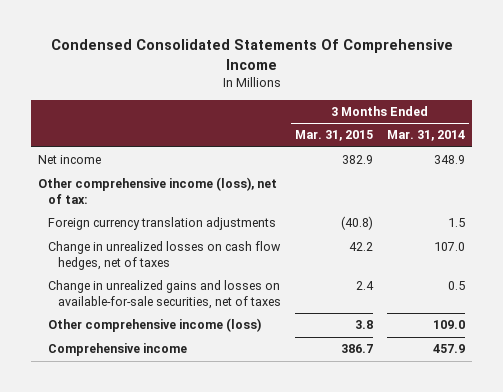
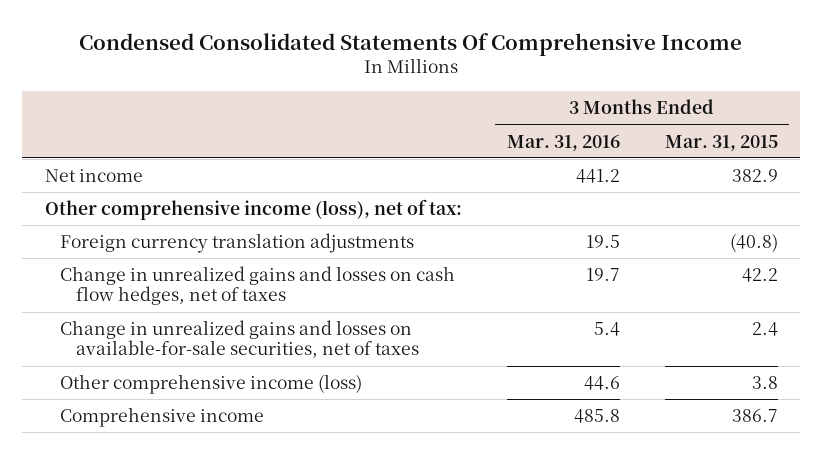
[387,130,466,142] Mar. 31, 2014 -> none
none -> [506,134,620,151] Mar. 31, 2016
[47,241,281,271] Change in unrealized losses on cash flow hedges, net of taxes -> [60,266,456,306] Change in unrealized gains and losses on cash flow hedges, net of taxes

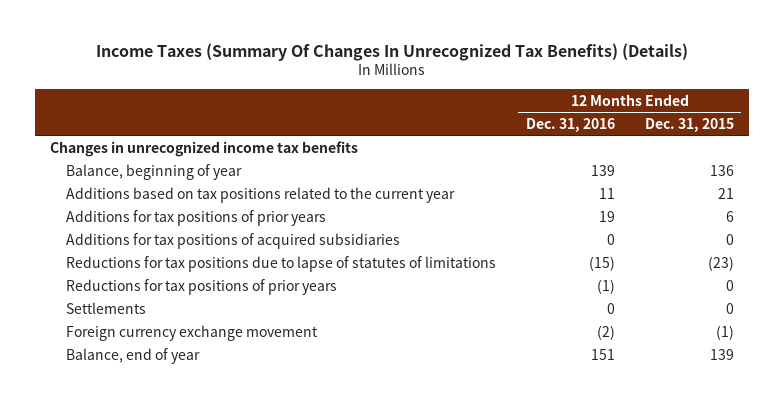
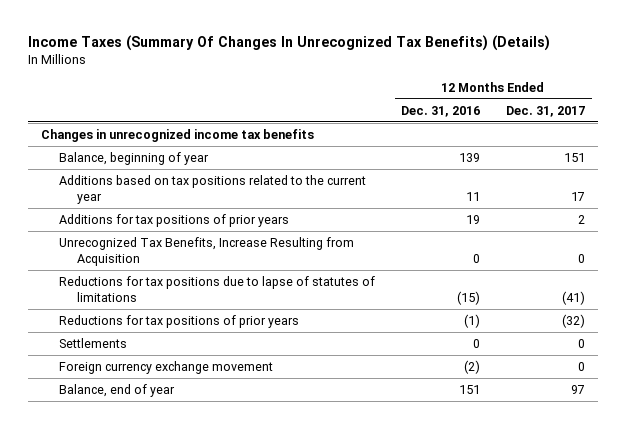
[644,117,734,132] Dec. 31, 2015 -> none
none -> [506,105,586,117] Dec. 31, 2017
[66,232,401,249] Additions for tax positions of acquired subsidiaries -> none
none -> [58,236,354,266] Unrecognized Tax Benefits, Increase Resulting from Acquisition

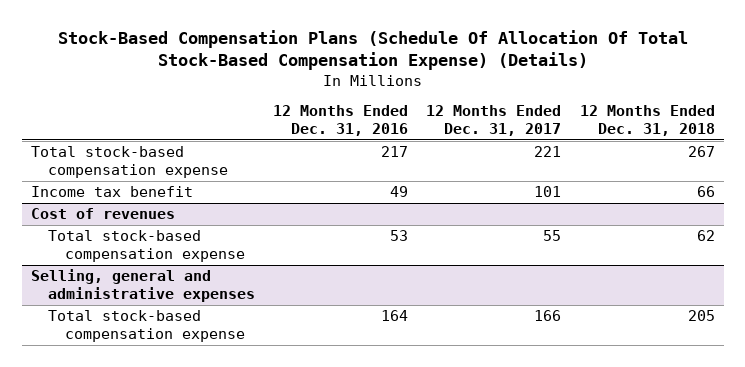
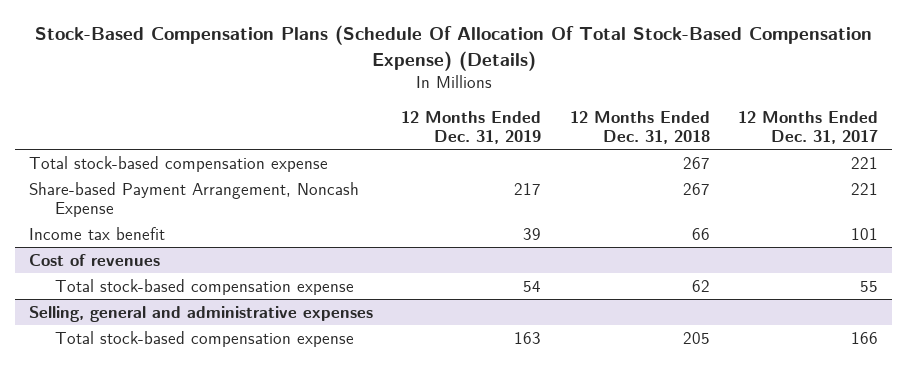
[272,105,408,136] 12 Months Ended Dec. 31, 2016 -> none
none -> [401,110,542,144] 12 Months Ended Dec. 31, 2019
none -> [29,181,360,217] Share-based Payment Arrangement, Noncash Expense

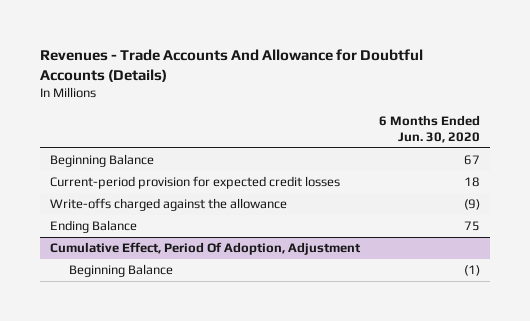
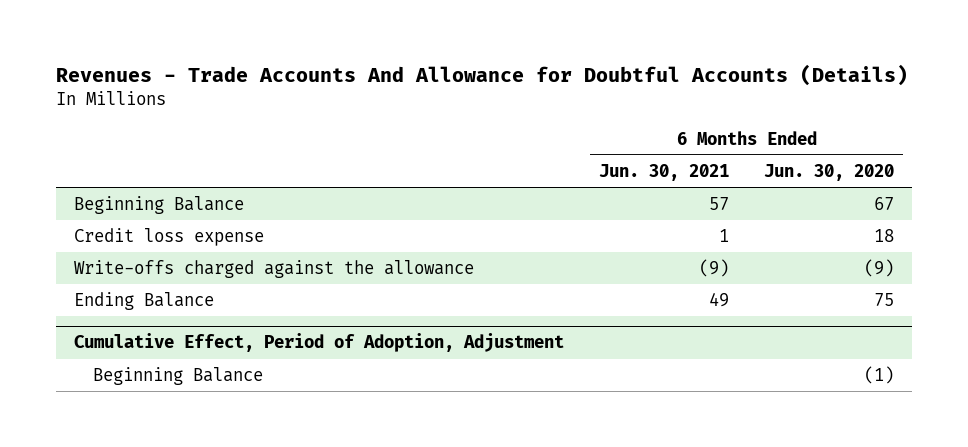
none -> [598,164,729,182] Jun. 30, 2021
[49,176,340,190] Current-period provision for expected credit losses -> [73,228,264,247] Credit loss expense
[49,242,361,256] Cumulative Effect, Period Of Adoption, Adjustment -> [73,333,564,353] Cumulative Effect, Period of Adoption, Adjustment

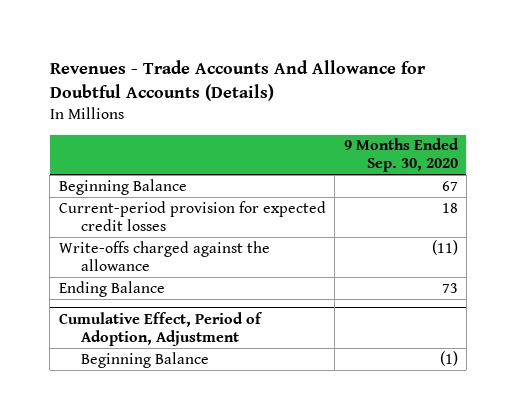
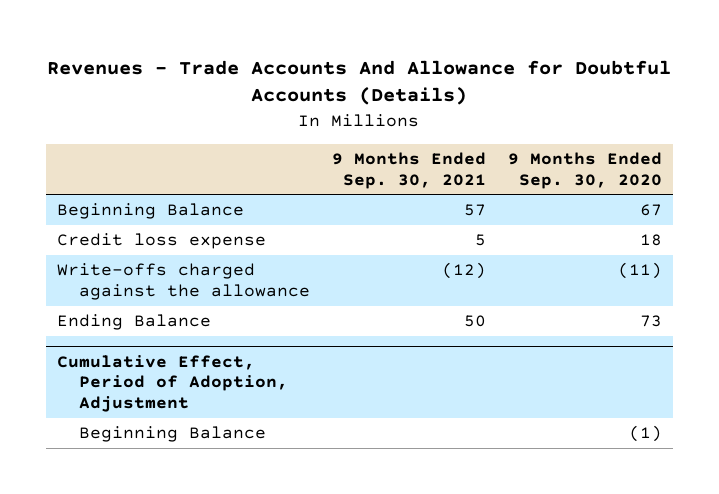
none -> [331,151,486,189] 9 Months Ended Sep. 30, 2021
[58,200,326,231] Current-period provision for expected credit losses -> [56,233,266,250] Credit loss expense

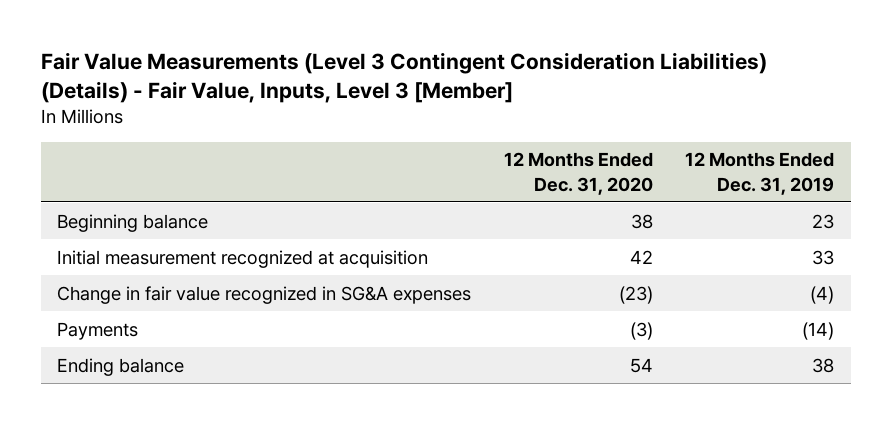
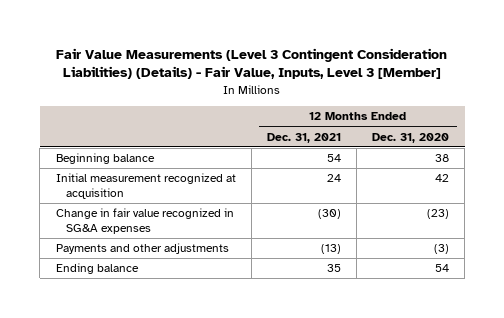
[685,152,835,195] 12 Months Ended Dec. 31, 2019 -> none
none -> [266,132,341,143] Dec. 31, 2021
[56,321,138,340] Payments -> [55,243,229,255] Payments and other adjustments

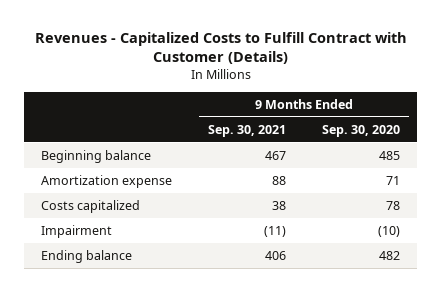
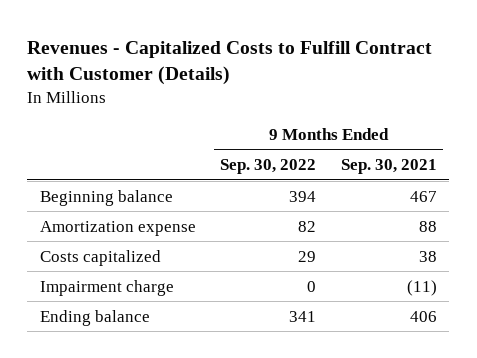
[321,124,400,137] Sep. 30, 2020 -> none
none -> [220,159,317,175] Sep. 30, 2022
[41,225,113,239] Impairment -> [39,279,174,296] Impairment charge

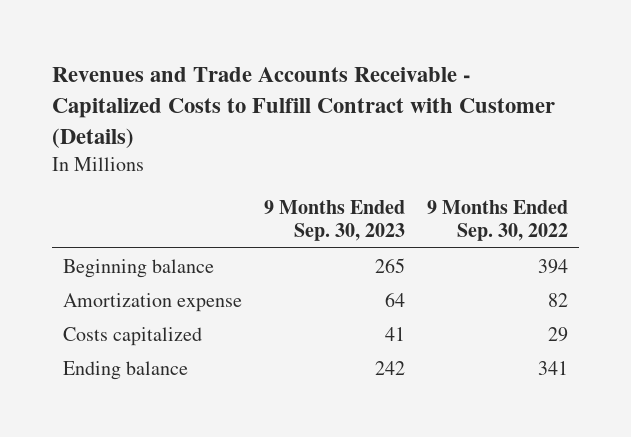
[27,40,433,85] Revenues - Capitalized Costs to Fulfill Contract with Customer (Details) -> [51,67,555,148] Revenues and Trade Accounts Receivable - Capitalized Costs to Fulfill Contract with Customer (Details)
[341,159,438,175] Sep. 30, 2021 -> none
none -> [263,200,405,241] 9 Months Ended Sep. 30, 2023
[39,279,174,296] Impairment charge -> none

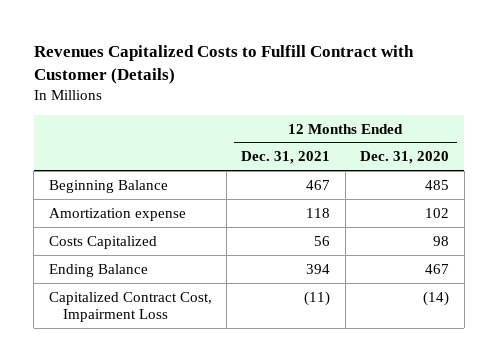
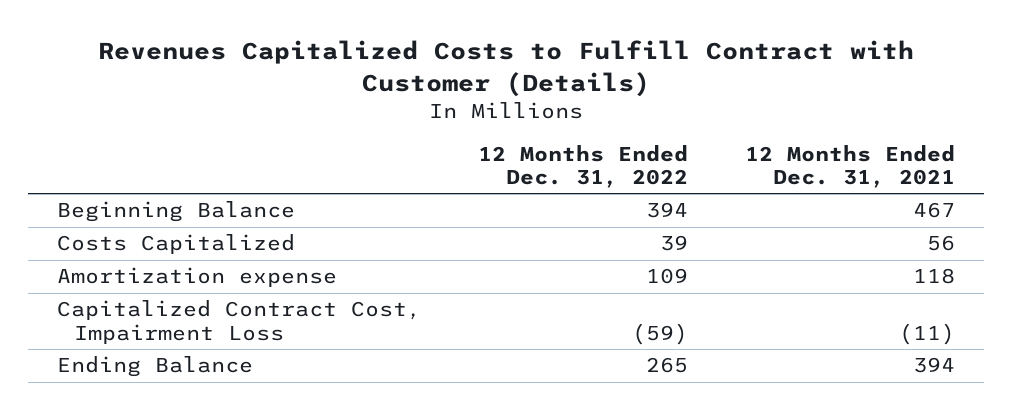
[360,151,450,165] Dec. 31, 2020 -> none
none -> [478,144,689,189] 12 Months Ended Dec. 31, 2022
[48,207,186,221] Amortization expense -> [56,267,337,288] Amortization expense
[48,263,148,277] Ending Balance -> [56,356,253,378] Ending Balance

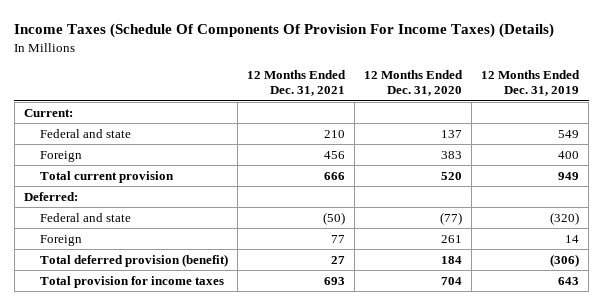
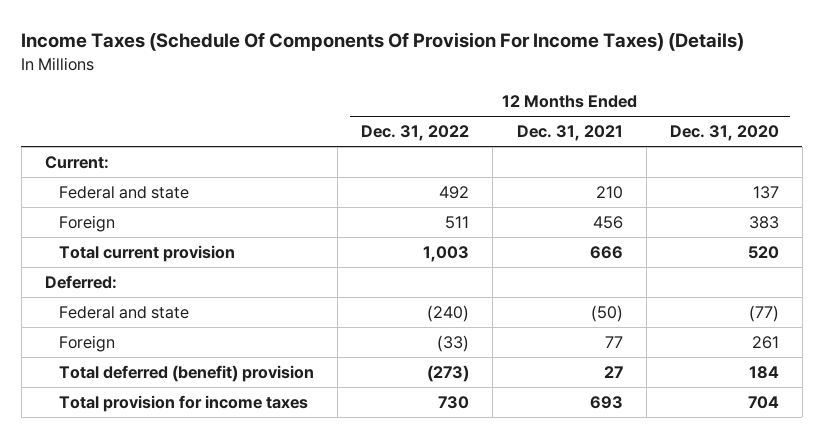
[481,70,581,97] 12 Months Ended Dec. 31, 2019 -> none
none -> [361,125,470,142] Dec. 31, 2022
[39,253,228,267] Total deferred provision (benefit) -> [59,364,315,382] Total deferred (benefit) provision

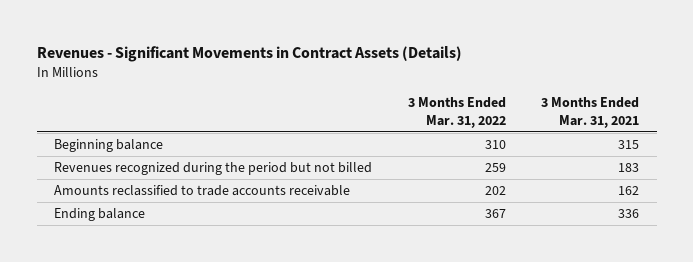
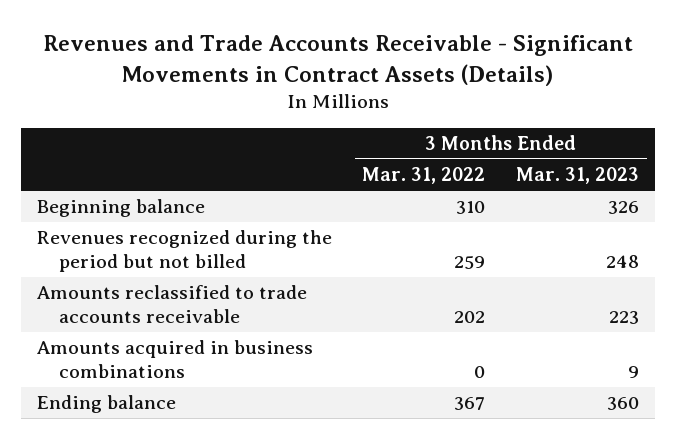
[36,46,462,63] Revenues - Significant Movements in Contract Assets (Details) -> [42,35,633,86] Revenues and Trade Accounts Receivable - Significant Movements in Contract Assets (Details)
[540,97,639,128] 3 Months Ended Mar. 31, 2021 -> none
none -> [516,167,640,185] Mar. 31, 2023
none -> [36,340,313,378] Amounts acquired in business combinations

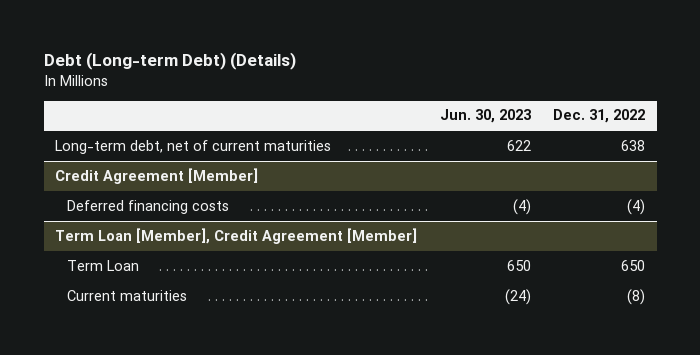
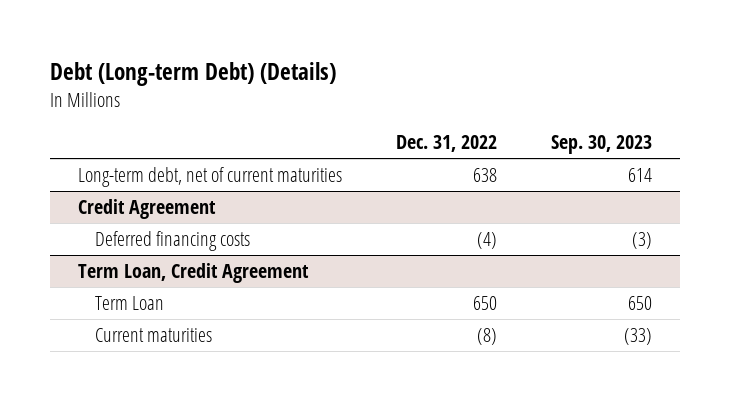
[439,109,531,124] Jun. 30, 2023 -> none
none -> [551,134,653,154] Sep. 30, 2023
[54,167,258,184] Credit Agreement [Member] -> [77,198,216,219] Credit Agreement
[54,227,417,244] Term Loan [Member], Credit Agreement [Member] -> [77,262,309,283] Term Loan, Credit Agreement

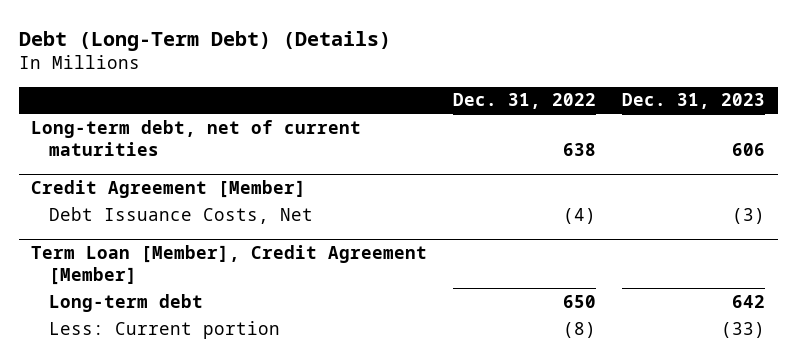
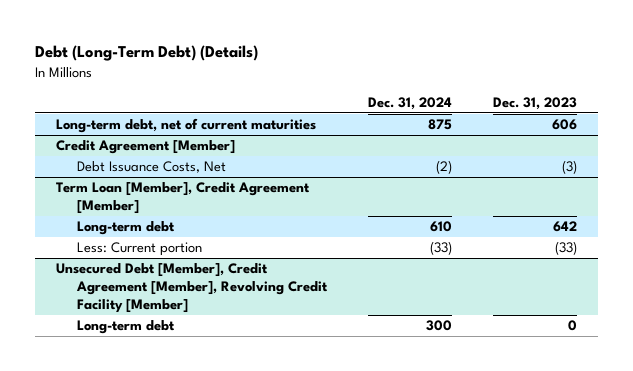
[453,93,597,110] Dec. 31, 2022 -> none
none -> [368,96,453,110] Dec. 31, 2024
none -> [55,263,328,313] Unsecured Debt [Member], Credit Agreement [Member], Revolving Credit Facility [Member]
none -> [76,320,175,335] Long-term debt

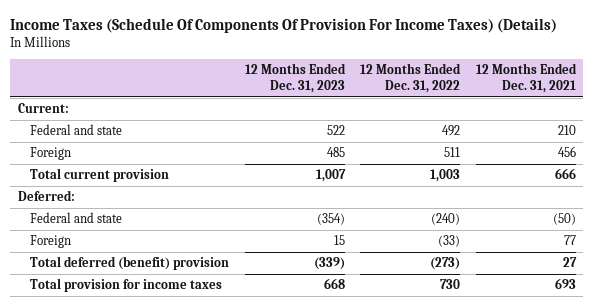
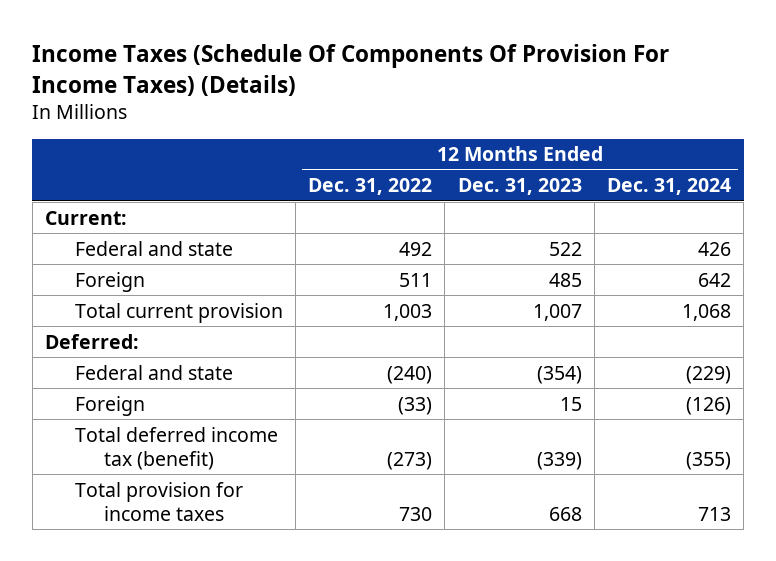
[475,63,577,94] 12 Months Ended Dec. 31, 2021 -> none
none -> [607,178,732,196] Dec. 31, 2024
[30,256,230,271] Total deferred (benefit) provision -> [74,426,278,470] Total deferred income tax (benefit)

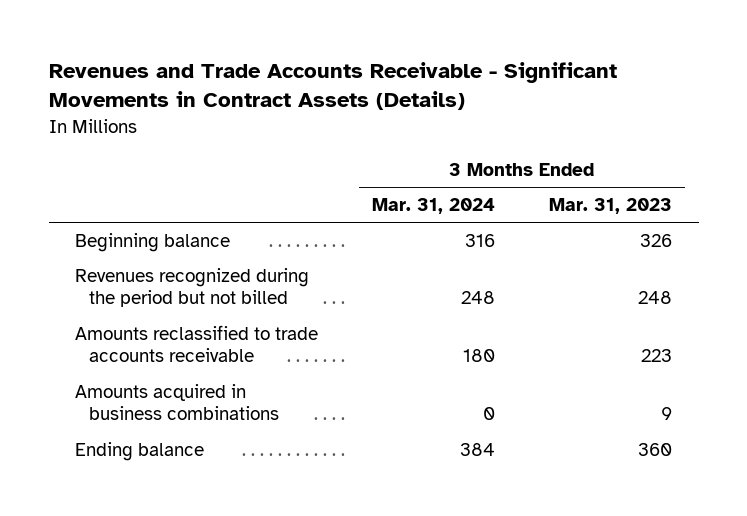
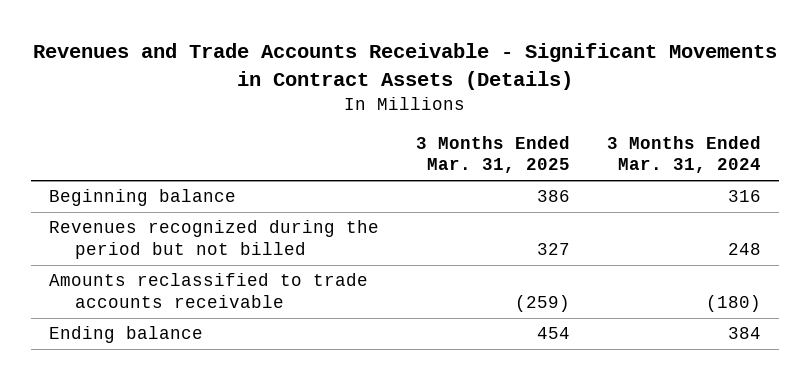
[548,198,672,215] Mar. 31, 2023 -> none
none -> [416,135,571,174] 3 Months Ended Mar. 31, 2025
[75,384,279,421] Amounts acquired in business combinations -> none
[463,349,496,363] 180 -> [705,295,761,313] (180)

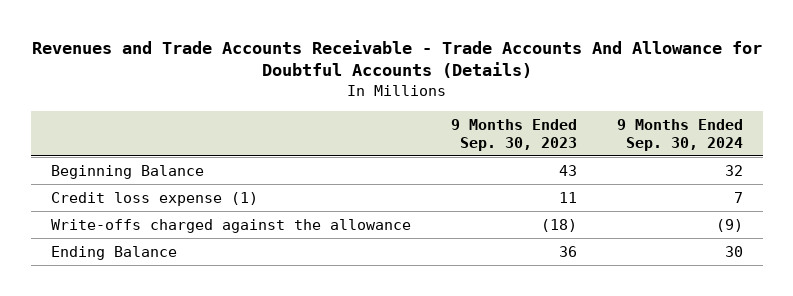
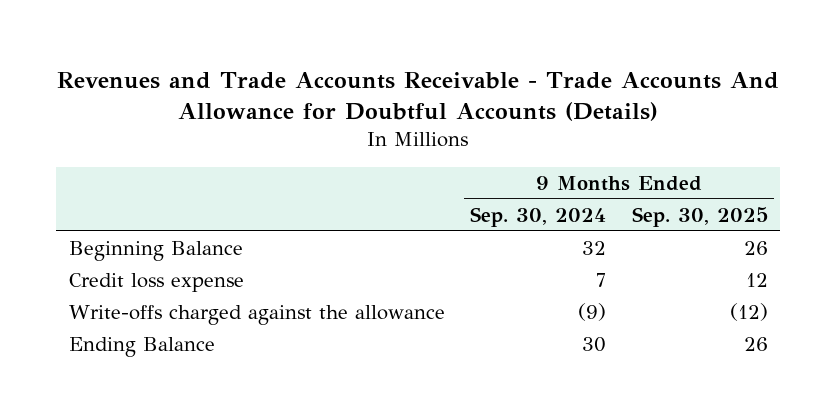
[450,118,577,151] 9 Months Ended Sep. 30, 2023 -> none
none -> [631,206,768,227] Sep. 30, 2025
[50,191,258,206] Credit loss expense (1) -> [68,273,244,293] Credit loss expense

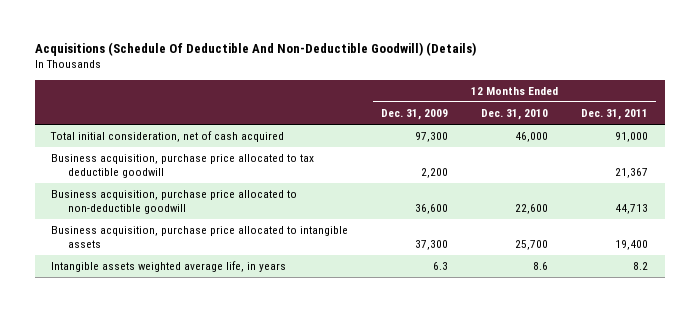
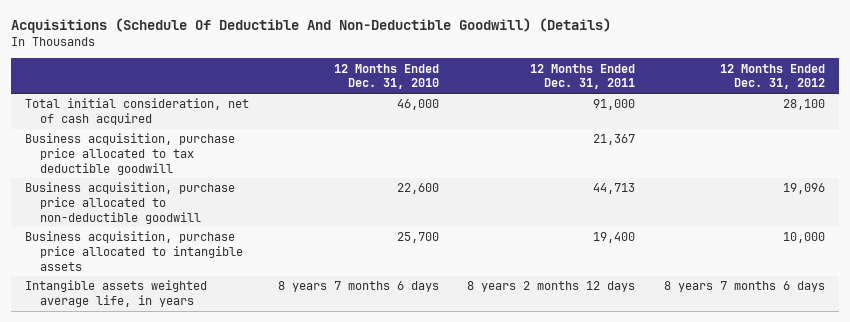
[381,109,449,121] Dec. 31, 2009 -> none
none -> [719,63,825,90] 12 Months Ended Dec. 31, 2012
[533,262,549,271] 8.6 -> [277,281,439,293] 8 years 7 months 6 days
[633,262,649,271] 8.2 -> [467,281,636,293] 8 years 2 months 12 days

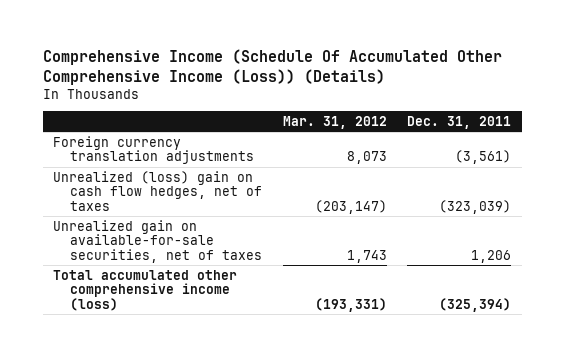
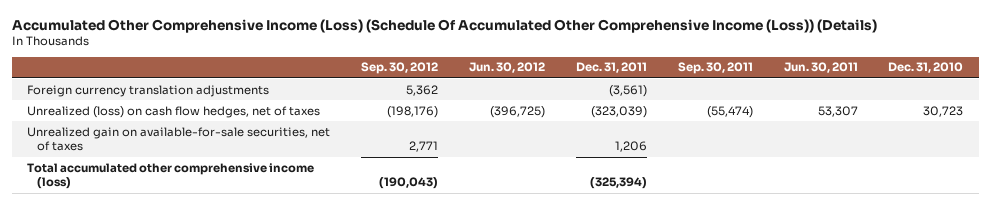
[42,49,502,85] Comprehensive Income (Schedule Of Accumulated Other Comprehensive Income (Loss)) (Details) -> [11,18,877,33] Accumulated Other Comprehensive Income (Loss) (Schedule Of Accumulated Other Comprehensive Income (Loss)) (Details)
[282,115,387,129] Mar. 31, 2012 -> none
none -> [360,62,438,75] Sep. 30, 2012
none -> [468,62,545,74] Jun. 30, 2012
none -> [677,62,753,75] Sep. 30, 2011
none -> [783,62,858,74] Jun. 30, 2011
none -> [888,62,964,74] Dec. 31, 2010
[52,170,263,212] Unrealized (loss) gain on cash flow hedges, net of taxes -> [27,105,321,118] Unrealized (loss) on cash flow hedges, net of taxes

